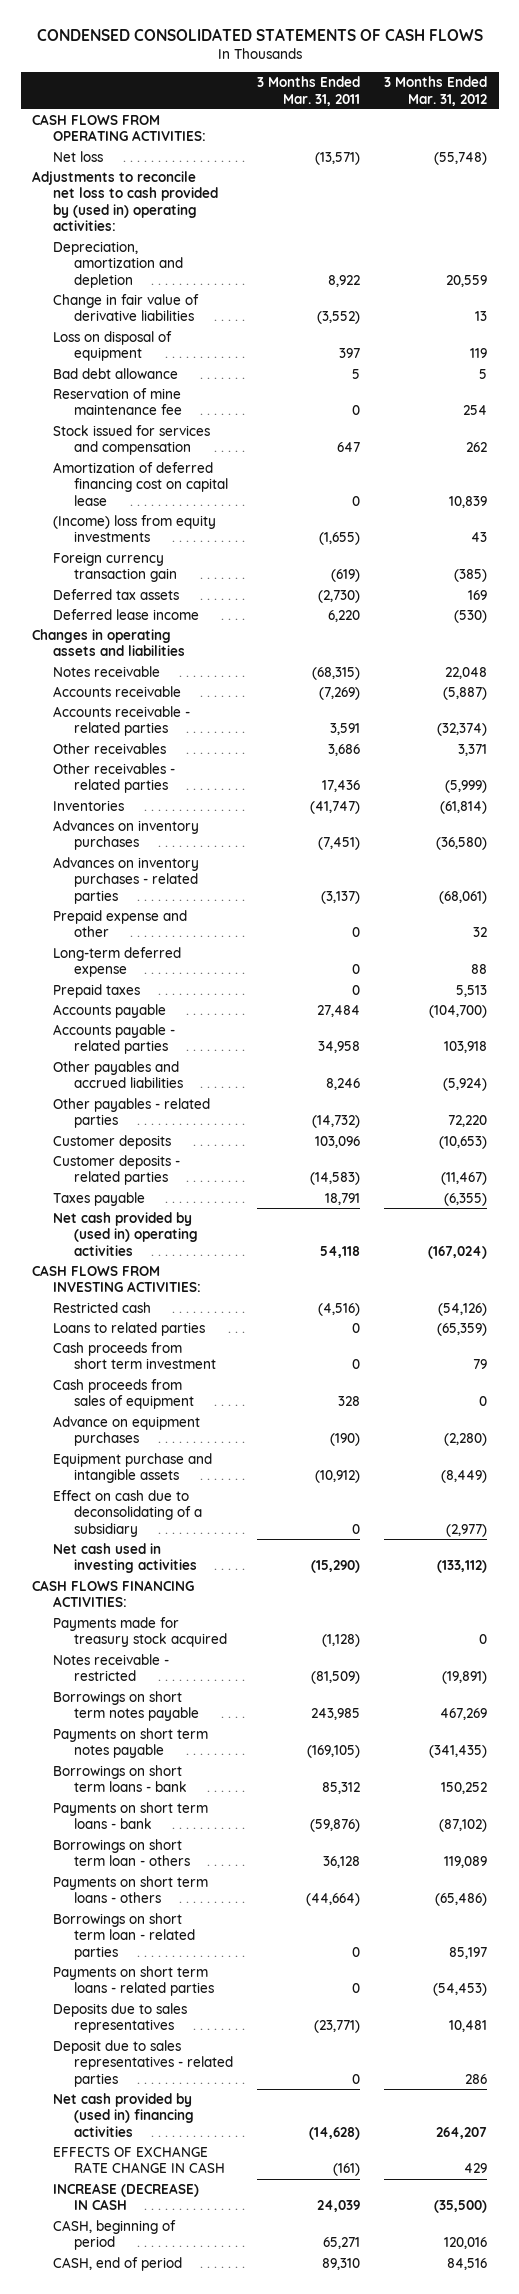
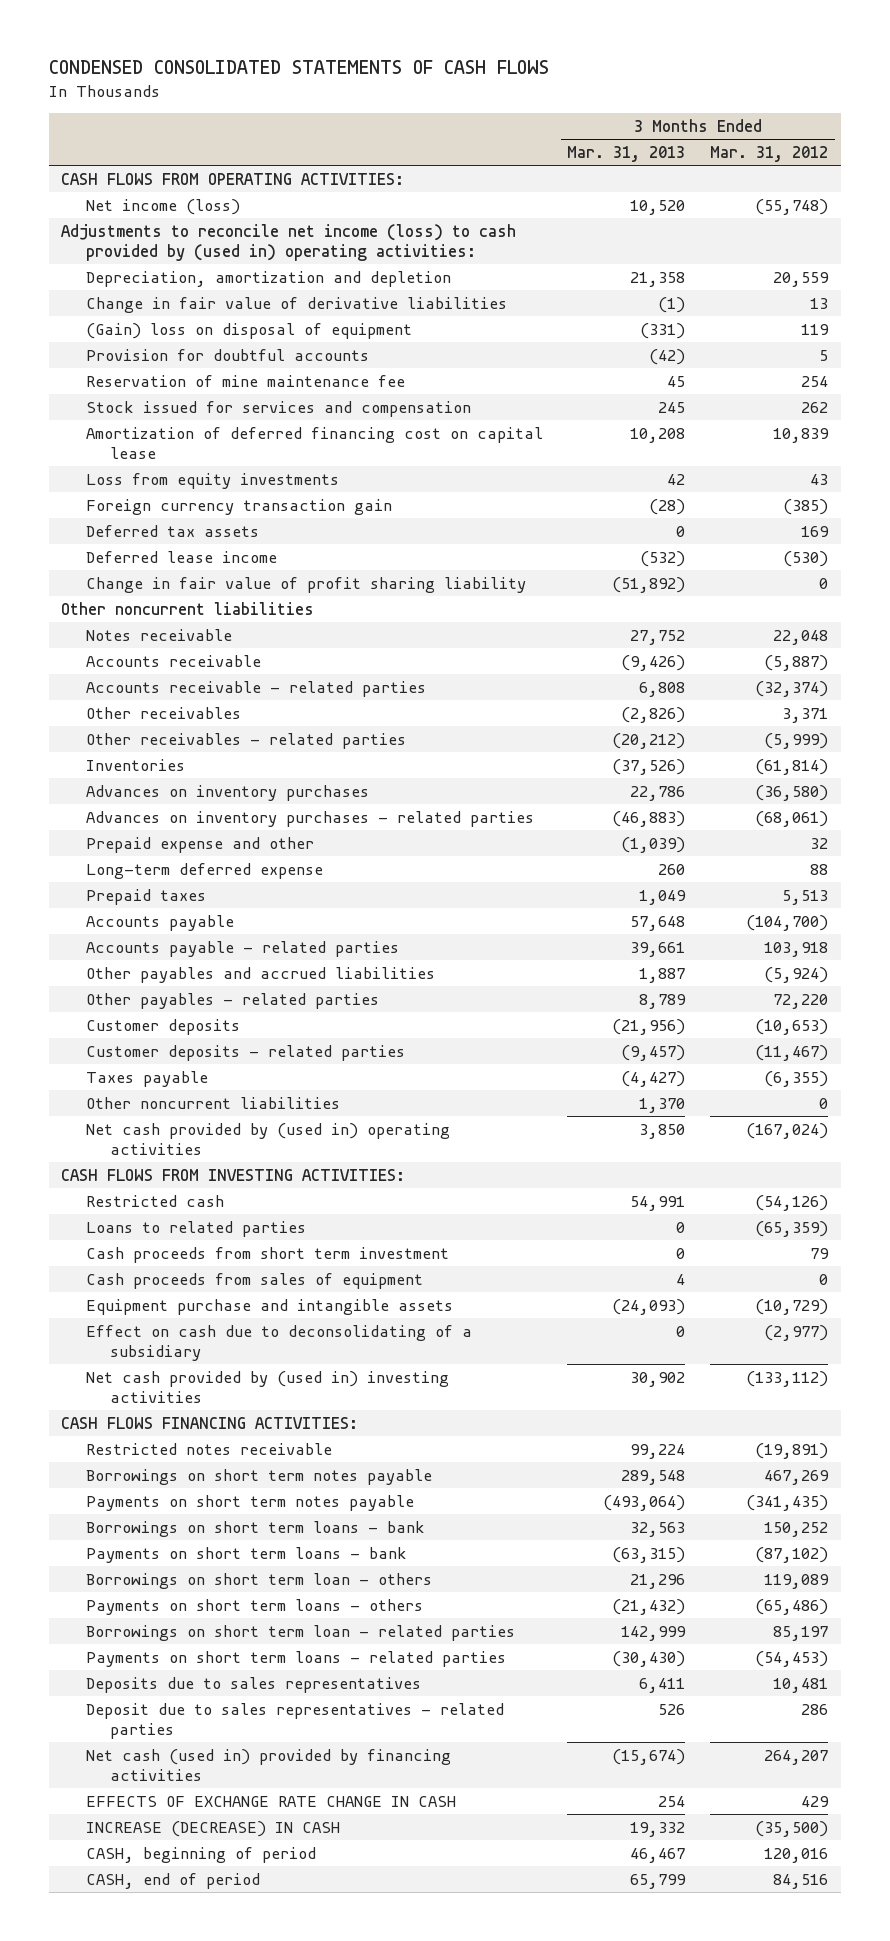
[256,76,360,106] 3 Months Ended Mar. 31, 2011 -> none
none -> [567,145,686,162] Mar. 31, 2013
[53,150,104,162] Net loss -> [85,198,240,215] Net income (loss)
[32,170,219,232] Adjustments to reconcile net loss to cash provided by (used in) operating activities: -> [61,223,517,262] Adjustments to reconcile net income (loss) to cash provided by (used in) operating activities:
[53,367,179,379] Bad debt allowance -> none
[53,330,173,362] Loss on disposal of equipment -> [85,322,412,339] (Gain) loss on disposal of equipment
none -> [85,348,369,361] Provision for doubtful accounts
[53,514,217,543] (Income) loss from equity investments -> [85,472,339,489] Loss from equity investments
none -> [85,576,526,593] Change in fair value of profit sharing liability
[32,628,186,657] Changes in operating assets and liabilities -> [61,601,315,615] Other noncurrent liabilities
none -> [85,1096,340,1109] Other noncurrent liabilities
[53,1415,201,1447] Advance on equipment purchases -> none
[440,1470,487,1484] (8,449) -> [755,1298,829,1315] (10,729)
[53,1542,198,1574] Net cash used in investing activities -> [85,1370,449,1404] Net cash provided by (used in) investing activities
[53,1616,228,1648] Payments made for treasury stock acquired -> none
[53,1653,170,1682] Notes receivable - restricted -> [85,1442,332,1455] Restricted notes receivable
[53,2092,195,2137] Net cash provided by (used in) financing activities -> [85,1748,451,1782] Net cash (used in) provided by financing activities

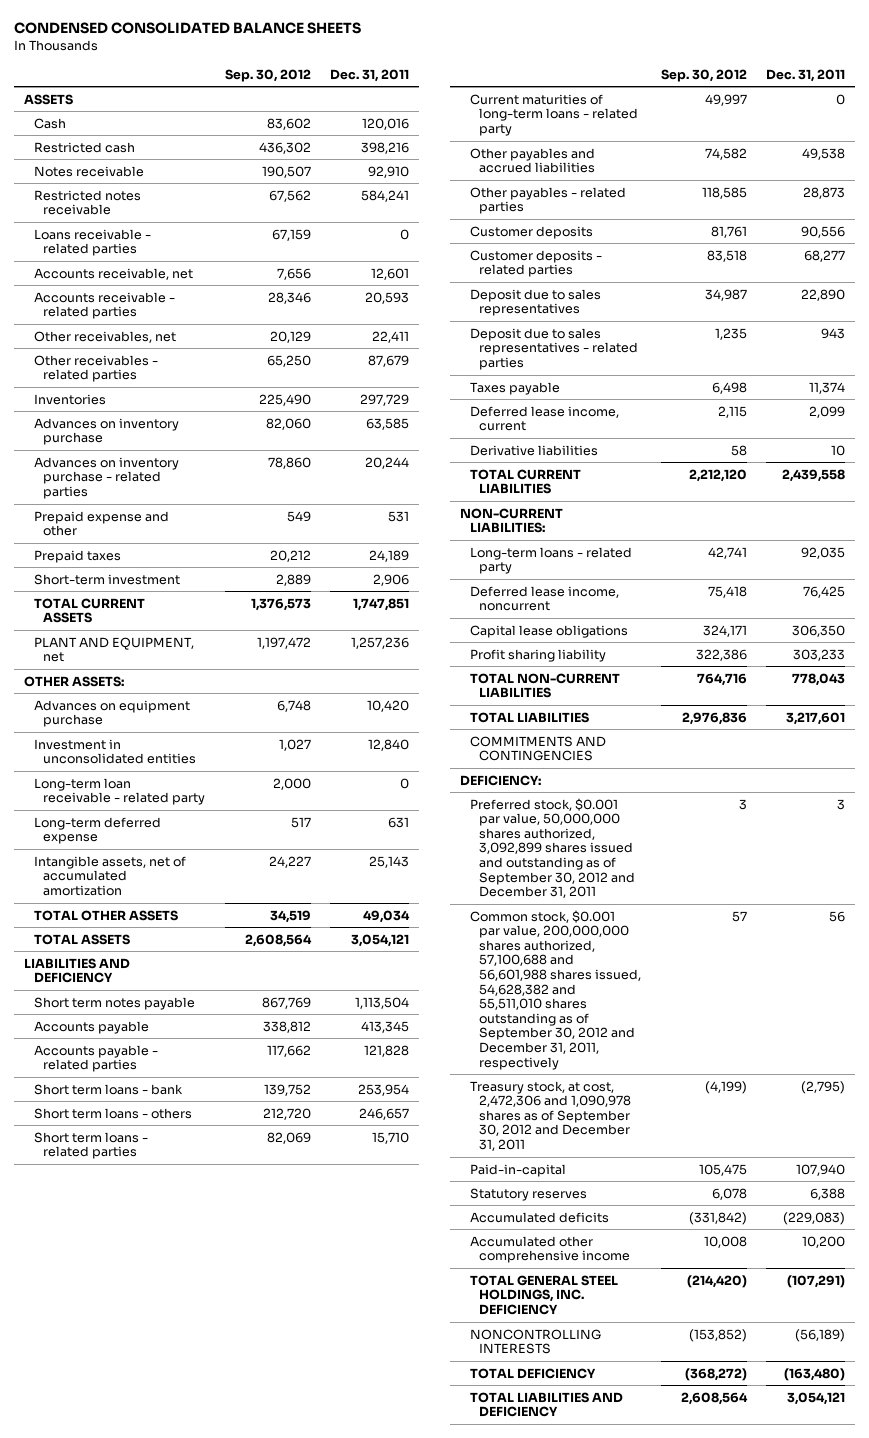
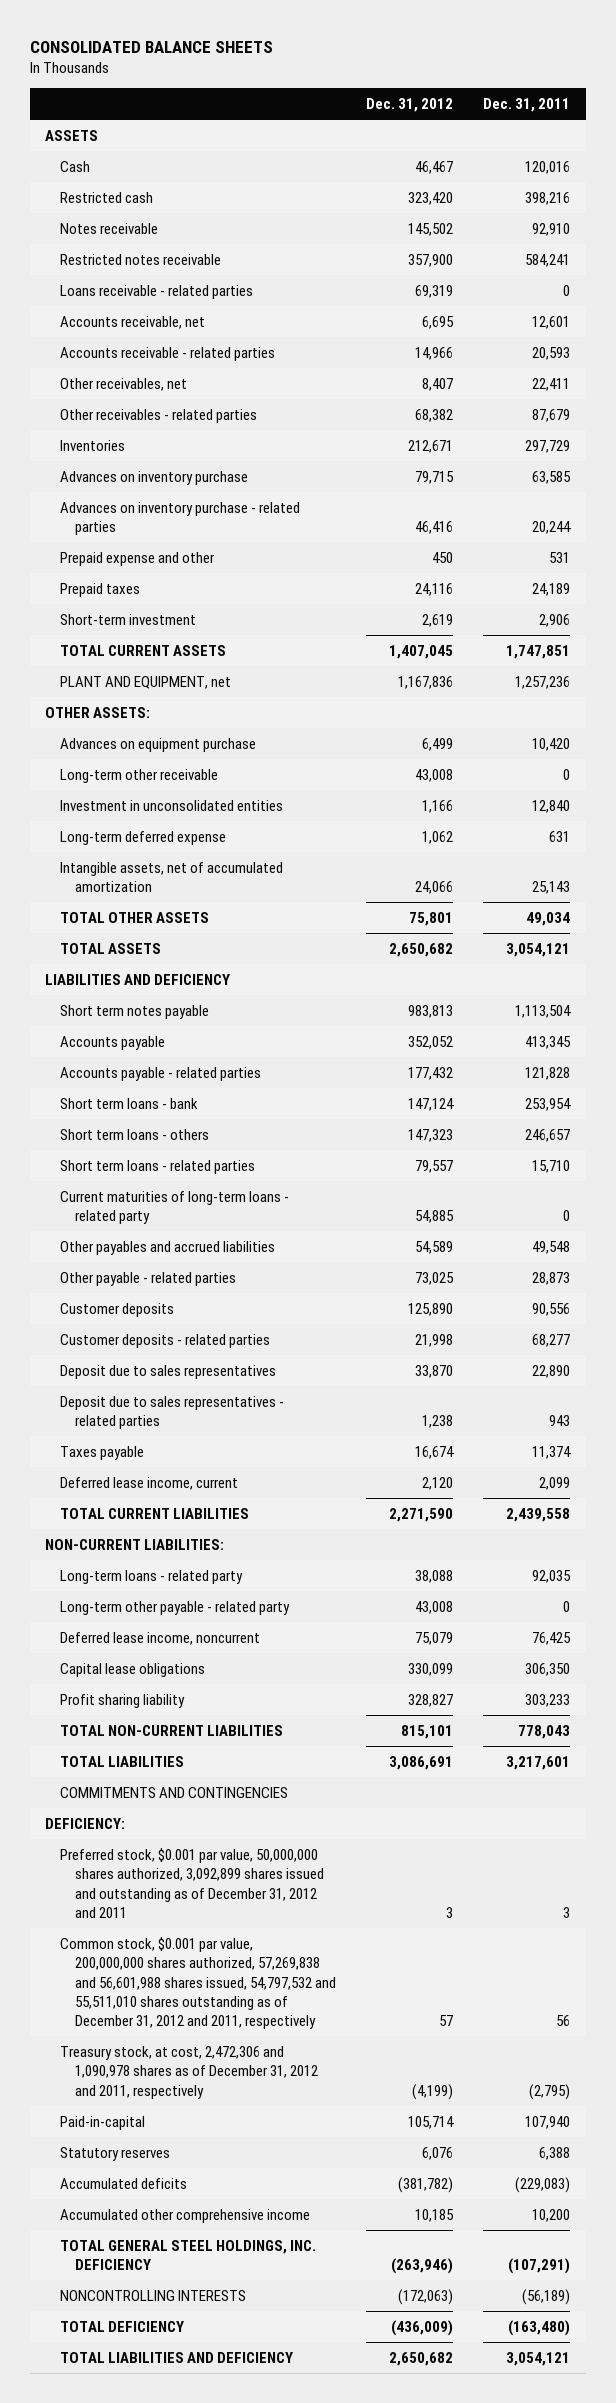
[14,22,362,35] CONDENSED CONSOLIDATED BALANCE SHEETS -> [29,41,273,54] CONSOLIDATED BALANCE SHEETS
[224,68,311,82] Sep. 30, 2012 -> none
none -> [366,98,454,113] Dec. 31, 2012
none -> [59,768,218,783] Long-term other receivable
[33,777,206,806] Long-term loan receivable - related party -> none
[802,147,846,160] 49,538 -> [532,1240,571,1254] 49,548
[469,186,626,215] Other payables - related parties -> [59,1271,236,1286] Other payable - related parties
[469,444,598,456] Derivative liabilities -> none
none -> [59,1600,290,1615] Long-term other payable - related party
[469,797,636,899] Preferred stock, $0.001 par value, 50,000,000 shares authorized, 3,092,899 shares issued and outstanding as of September 30, 2012 and December 31, 2011 -> [59,1847,324,1918] Preferred stock, $0.001 par value, 50,000,000 shares authorized, 3,092,899 shares issued and outstanding as of December 31, 2012 and 2011
[469,909,642,1070] Common stock, $0.001 par value, 200,000,000 shares authorized, 57,100,688 and 56,601,988 shares issued, 54,628,382 and 55,511,010 shares outstanding as of September 30, 2012 and December 31, 2011, respectively -> [59,1936,336,2030] Common stock, $0.001 par value, 200,000,000 shares authorized, 57,269,838 and 56,601,988 shares issued, 54,797,532 and 55,511,010 shares outstanding as of December 31, 2012 and 2011, respectively
[469,1080,632,1152] Treasury stock, at cost, 2,472,306 and 1,090,978 shares as of September 30, 2012 and December 31, 2011 -> [59,2045,318,2099] Treasury stock, at cost, 2,472,306 and 1,090,978 shares as of December 31, 2012 and 2011, respectively

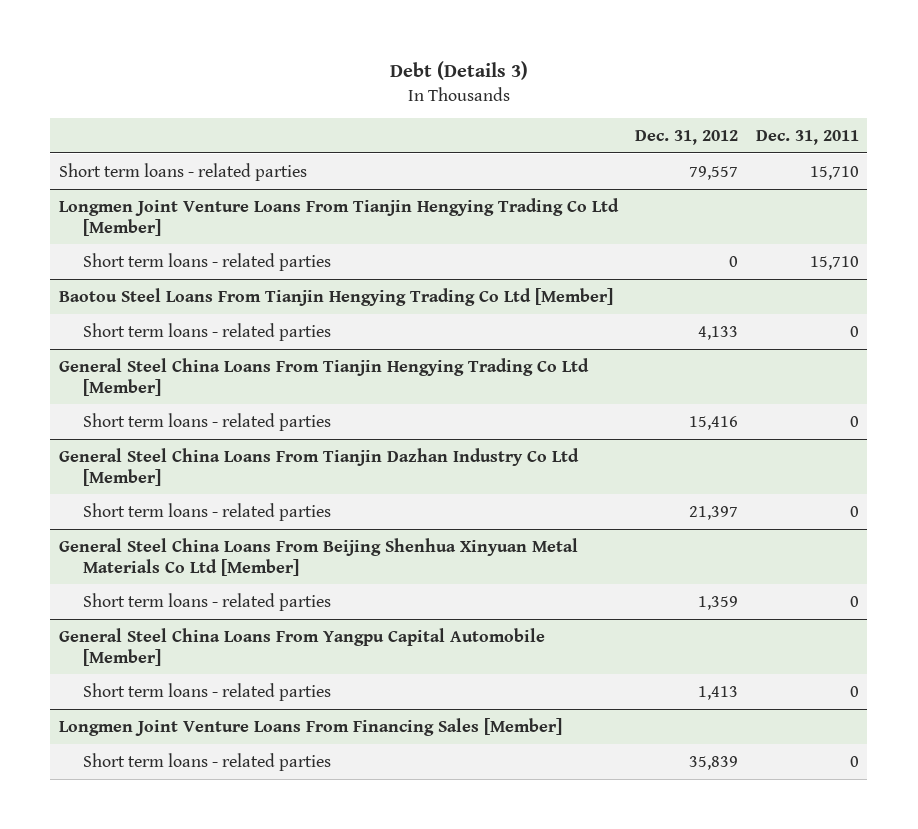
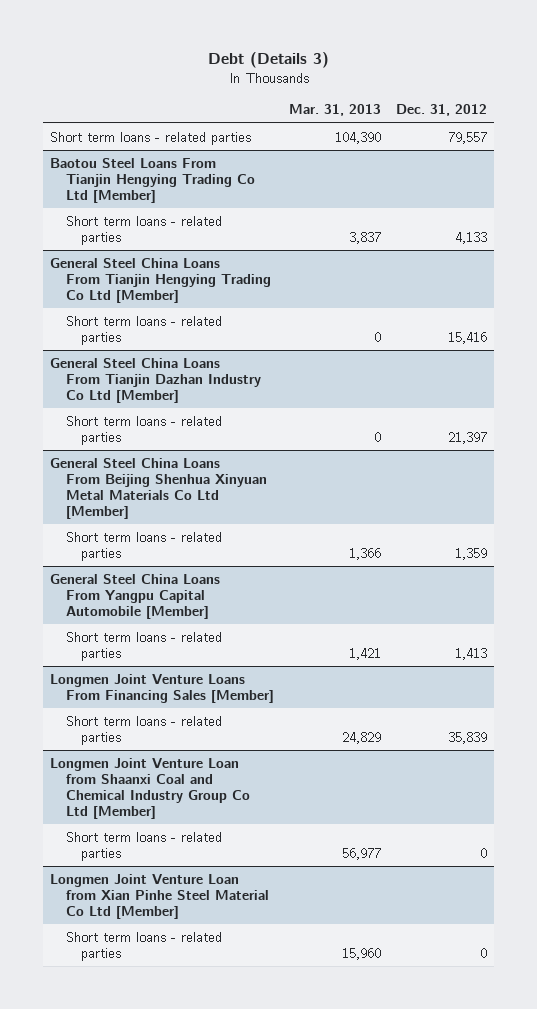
[755,129,859,145] Dec. 31, 2011 -> none
none -> [288,104,381,117] Mar. 31, 2013
[58,197,619,236] Longmen Joint Venture Loans From Tianjin Hengying Trading Co Ltd [Member] -> none
[82,252,331,271] Short term loans - related parties -> none
none -> [50,757,250,819] Longmen Joint Venture Loan from Shaanxi Coal and Chemical Industry Group Co Ltd [Member]
none -> [65,831,222,861] Short term loans - related parties
none -> [50,873,269,919] Longmen Joint Venture Loan from Xian Pinhe Steel Material Co Ltd [Member]
none -> [65,931,222,961] Short term loans - related parties

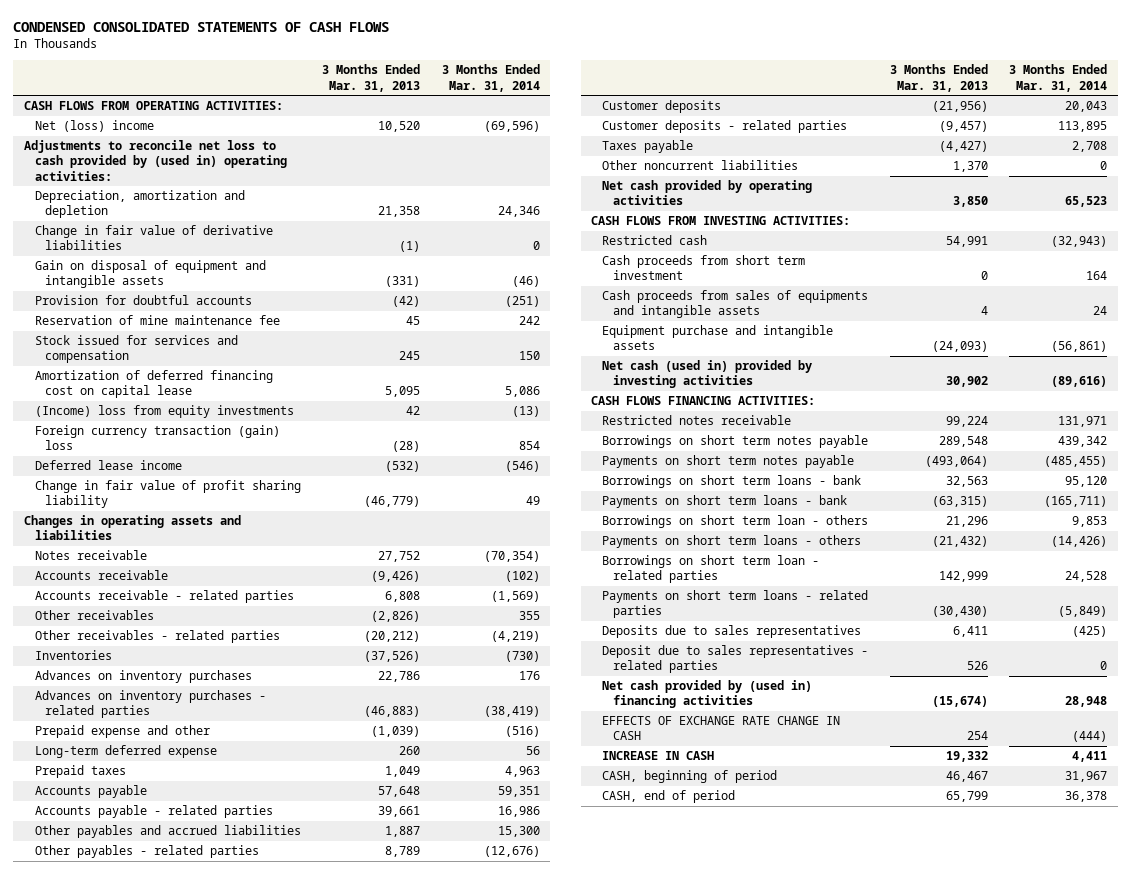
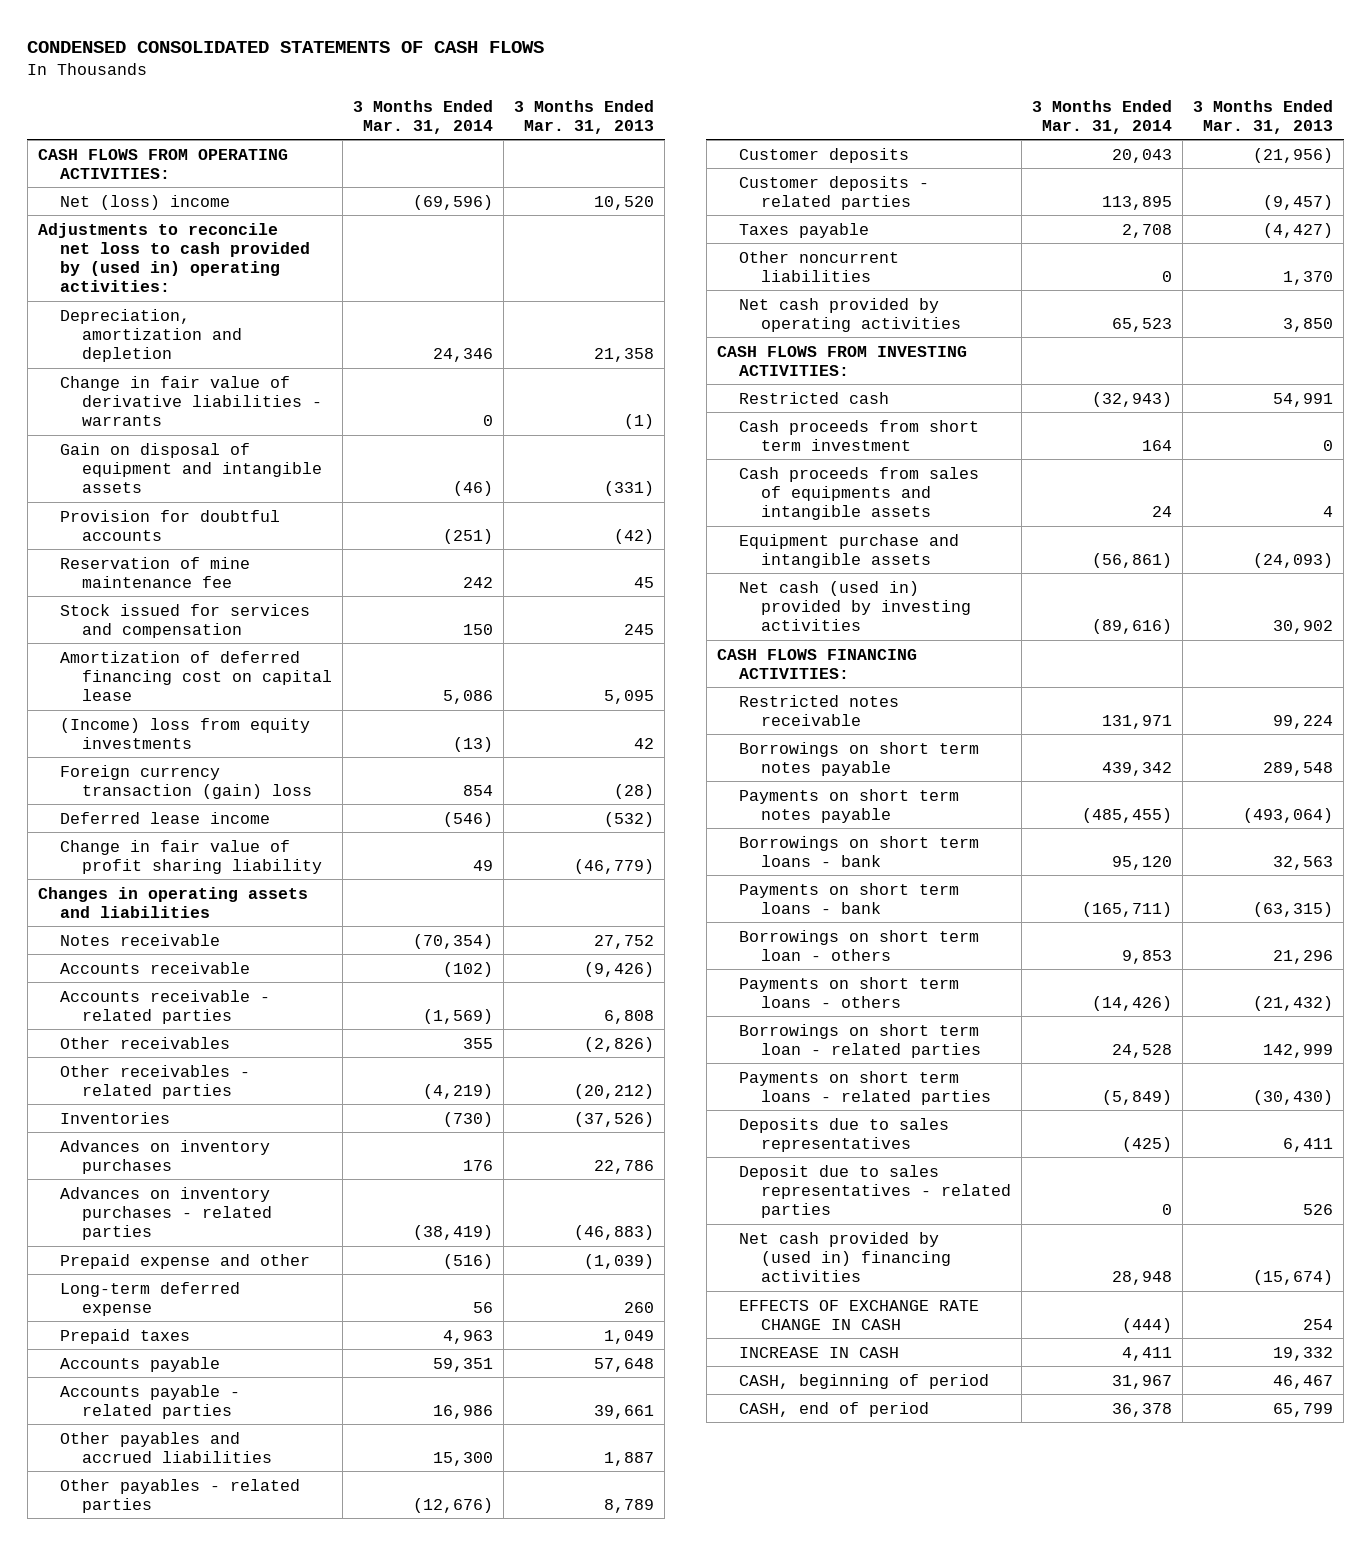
[34,225,273,251] Change in fair value of derivative liabilities -> [59,375,322,427] Change in fair value of derivative liabilities - warrants

